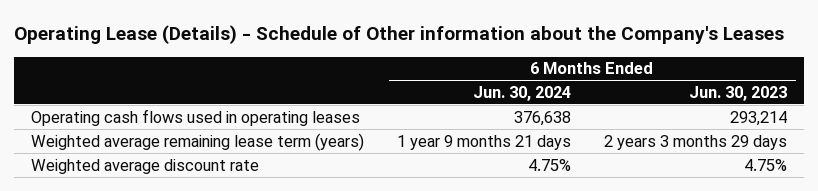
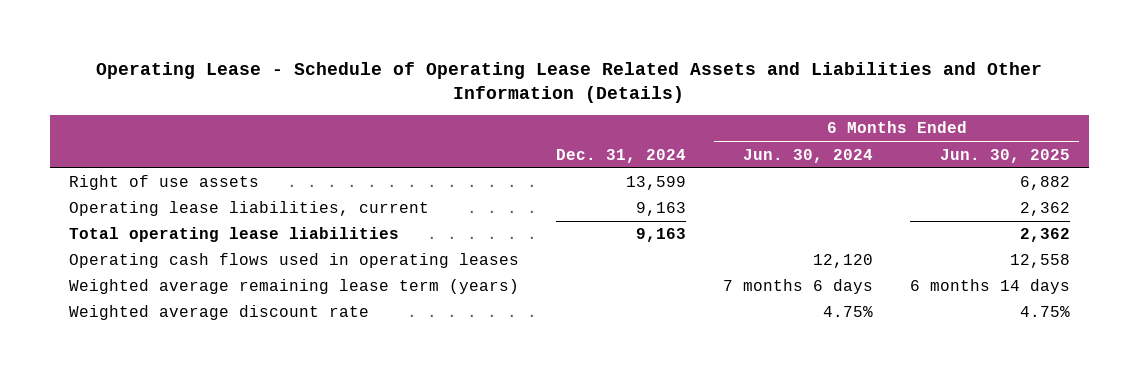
[14,24,785,44] Operating Lease (Details) - Schedule of Other information about the Company's Leases -> [96,61,1043,104] Operating Lease - Schedule of Operating Lease Related Assets and Liabilities and Other Information (Details)
[689,85,788,101] Jun. 30, 2023 -> none
none -> [555,148,686,163] Dec. 31, 2024
none -> [940,148,1071,163] Jun. 30, 2025
none -> [68,175,259,191] Right of use assets
none -> [68,201,429,217] Operating lease liabilities, current
none -> [68,227,399,243] Total operating lease liabilities
[514,110,572,126] 376,638 -> [813,254,874,269] 12,120
[397,134,572,150] 1 year 9 months 21 days -> [723,279,874,295] 7 months 6 days

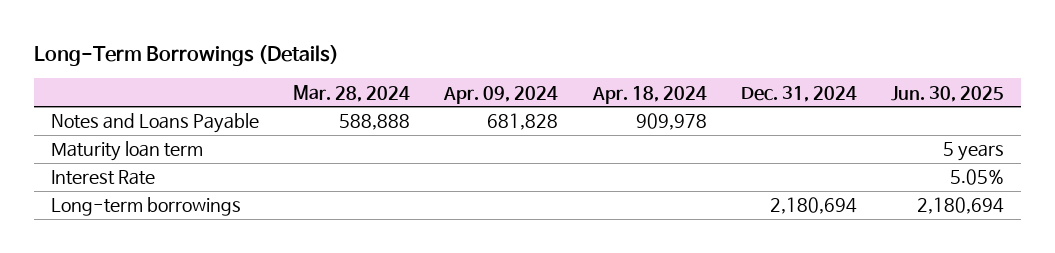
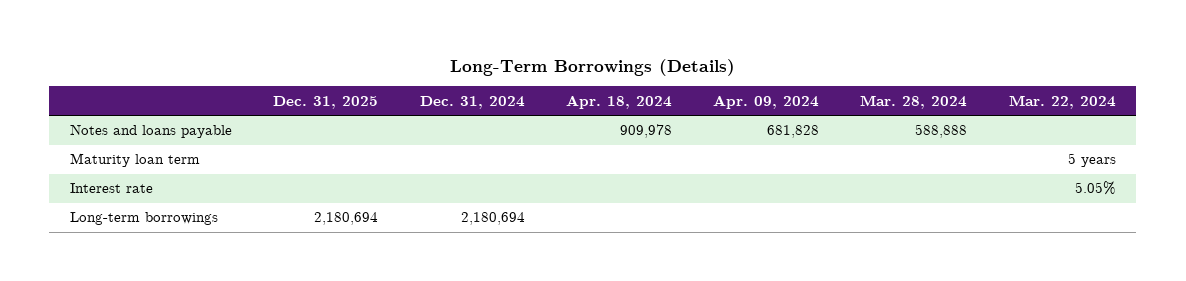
[891,85,1005,102] Jun. 30, 2025 -> none
none -> [273,95,379,109] Dec. 31, 2025
none -> [1008,94,1116,109] Mar. 22, 2024
[51,113,260,134] Notes and Loans Payable -> [69,124,232,139] Notes and loans payable
[51,170,156,186] Interest Rate -> [69,183,153,194] Interest rate

